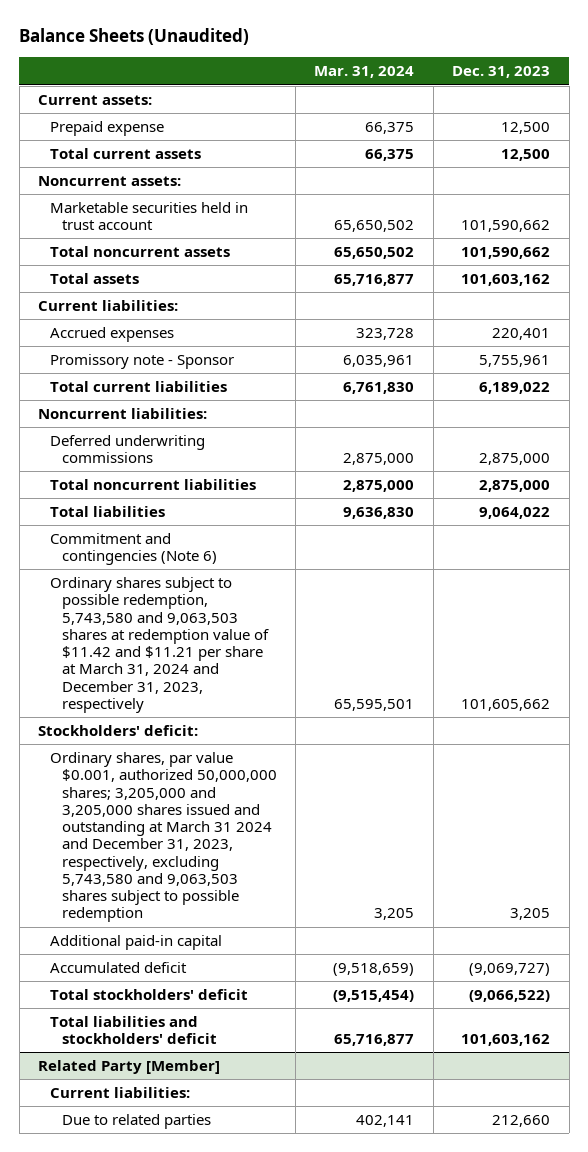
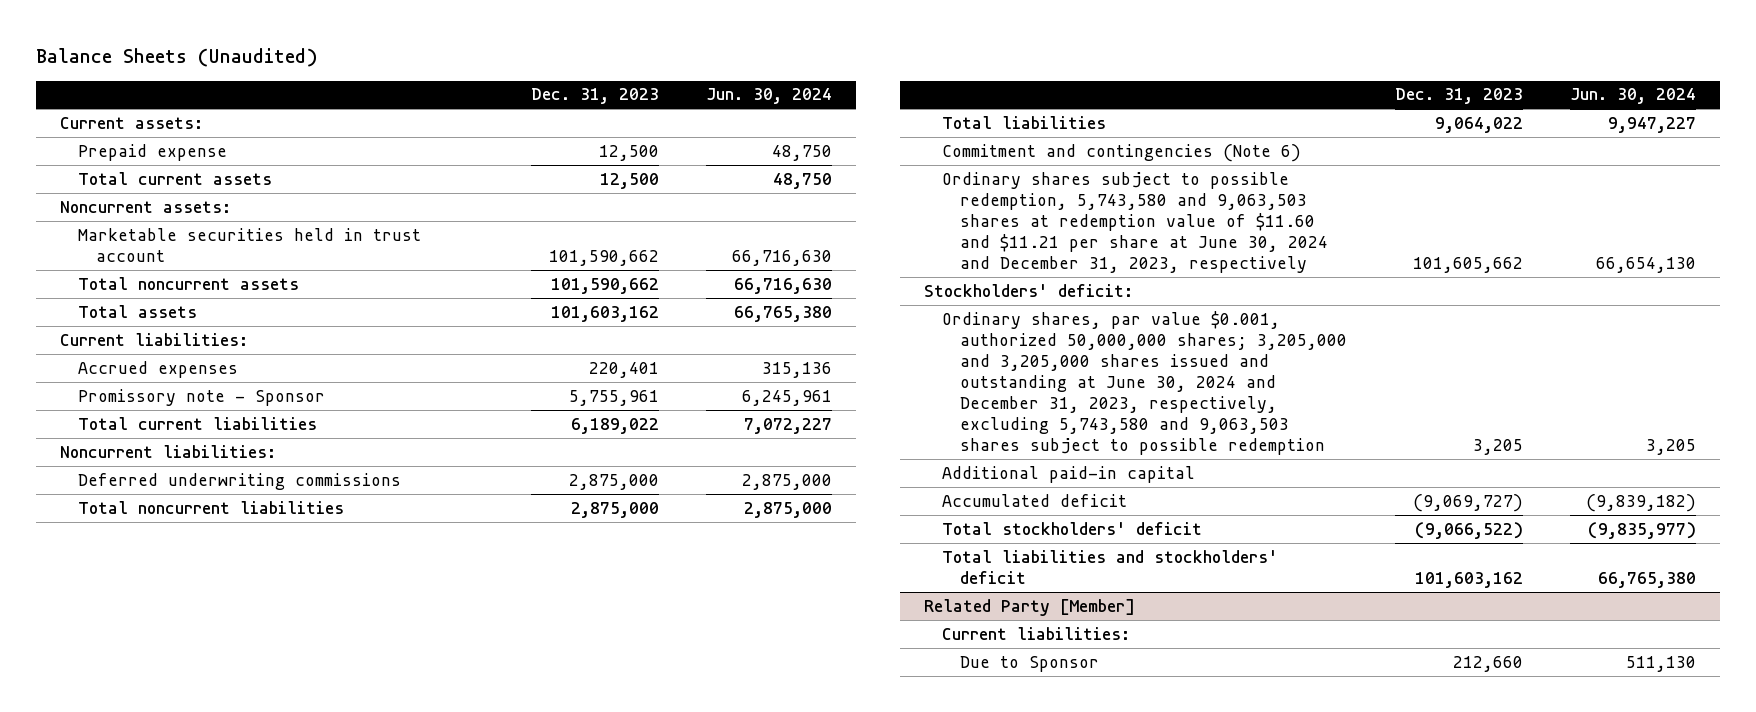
[314,66,415,79] Mar. 31, 2024 -> none
none -> [706,88,833,105] Jun. 30, 2024
[49,576,269,713] Ordinary shares subject to possible redemption, 5,743,580 and 9,063,503 shares at redemption value of $11.42 and $11.21 per share at March 31, 2024 and December 31, 2023, respectively -> [941,171,1328,274] Ordinary shares subject to possible redemption, 5,743,580 and 9,063,503 shares at redemption value of $11.60 and $11.21 per share at June 30, 2024 and December 31, 2023, respectively
[49,751,277,923] Ordinary shares, par value $0.001, authorized 50,000,000 shares; 3,205,000 and 3,205,000 shares issued and outstanding at March 31 2024 and December 31, 2023, respectively, excluding 5,743,580 and 9,063,503 shares subject to possible redemption -> [941,310,1347,456] Ordinary shares, par value $0.001, authorized 50,000,000 shares; 3,205,000 and 3,205,000 shares issued and outstanding at June 30, 2024 and December 31, 2023, respectively, excluding 5,743,580 and 9,063,503 shares subject to possible redemption
[61,1113,211,1129] Due to related parties -> [959,655,1099,672] Due to Sponsor

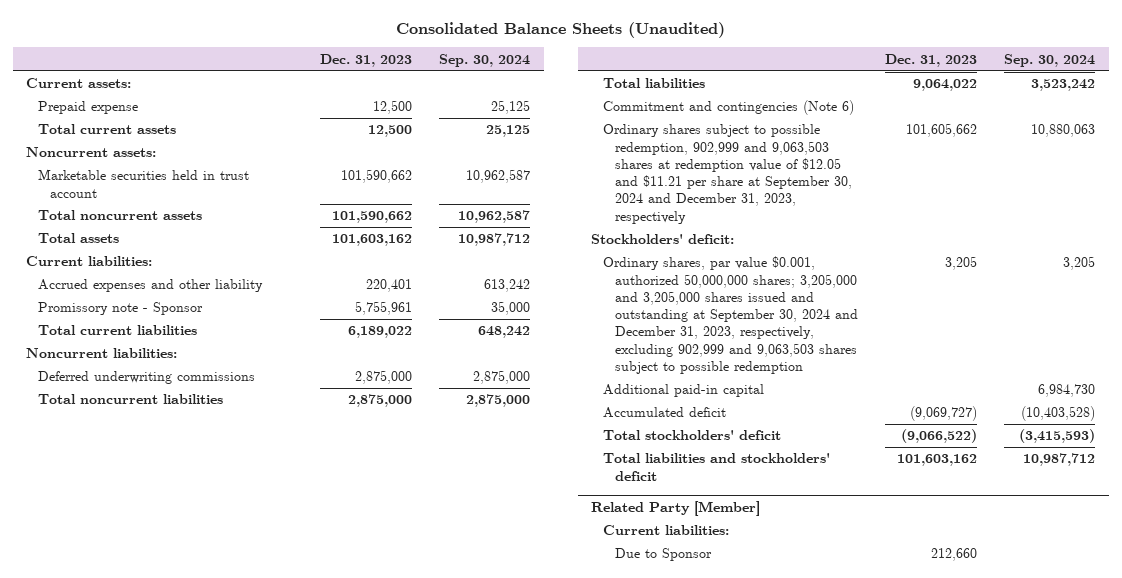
[36,48,319,68] Balance Sheets (Unaudited) -> [395,21,725,38] Consolidated Balance Sheets (Unaudited)
[706,88,833,105] Jun. 30, 2024 -> none
none -> [439,53,531,67] Sep. 30, 2024
[78,360,239,378] Accrued expenses -> [38,279,264,293] Accrued expenses and other liability
[941,171,1328,274] Ordinary shares subject to possible redemption, 5,743,580 and 9,063,503 shares at redemption value of $11.60 and $11.21 per share at June 30, 2024 and December 31, 2023, respectively -> [603,124,853,224] Ordinary shares subject to possible redemption, 902,999 and 9,063,503 shares at redemption value of $12.05 and $11.21 per share at September 30, 2024 and December 31, 2023, respectively
[941,310,1347,456] Ordinary shares, par value $0.001, authorized 50,000,000 shares; 3,205,000 and 3,205,000 shares issued and outstanding at June 30, 2024 and December 31, 2023, respectively, excluding 5,743,580 and 9,063,503 shares subject to possible redemption -> [603,256,859,375] Ordinary shares, par value $0.001, authorized 50,000,000 shares; 3,205,000 and 3,205,000 shares issued and outstanding at September 30, 2024 and December 31, 2023, respectively, excluding 902,999 and 9,063,503 shares subject to possible redemption

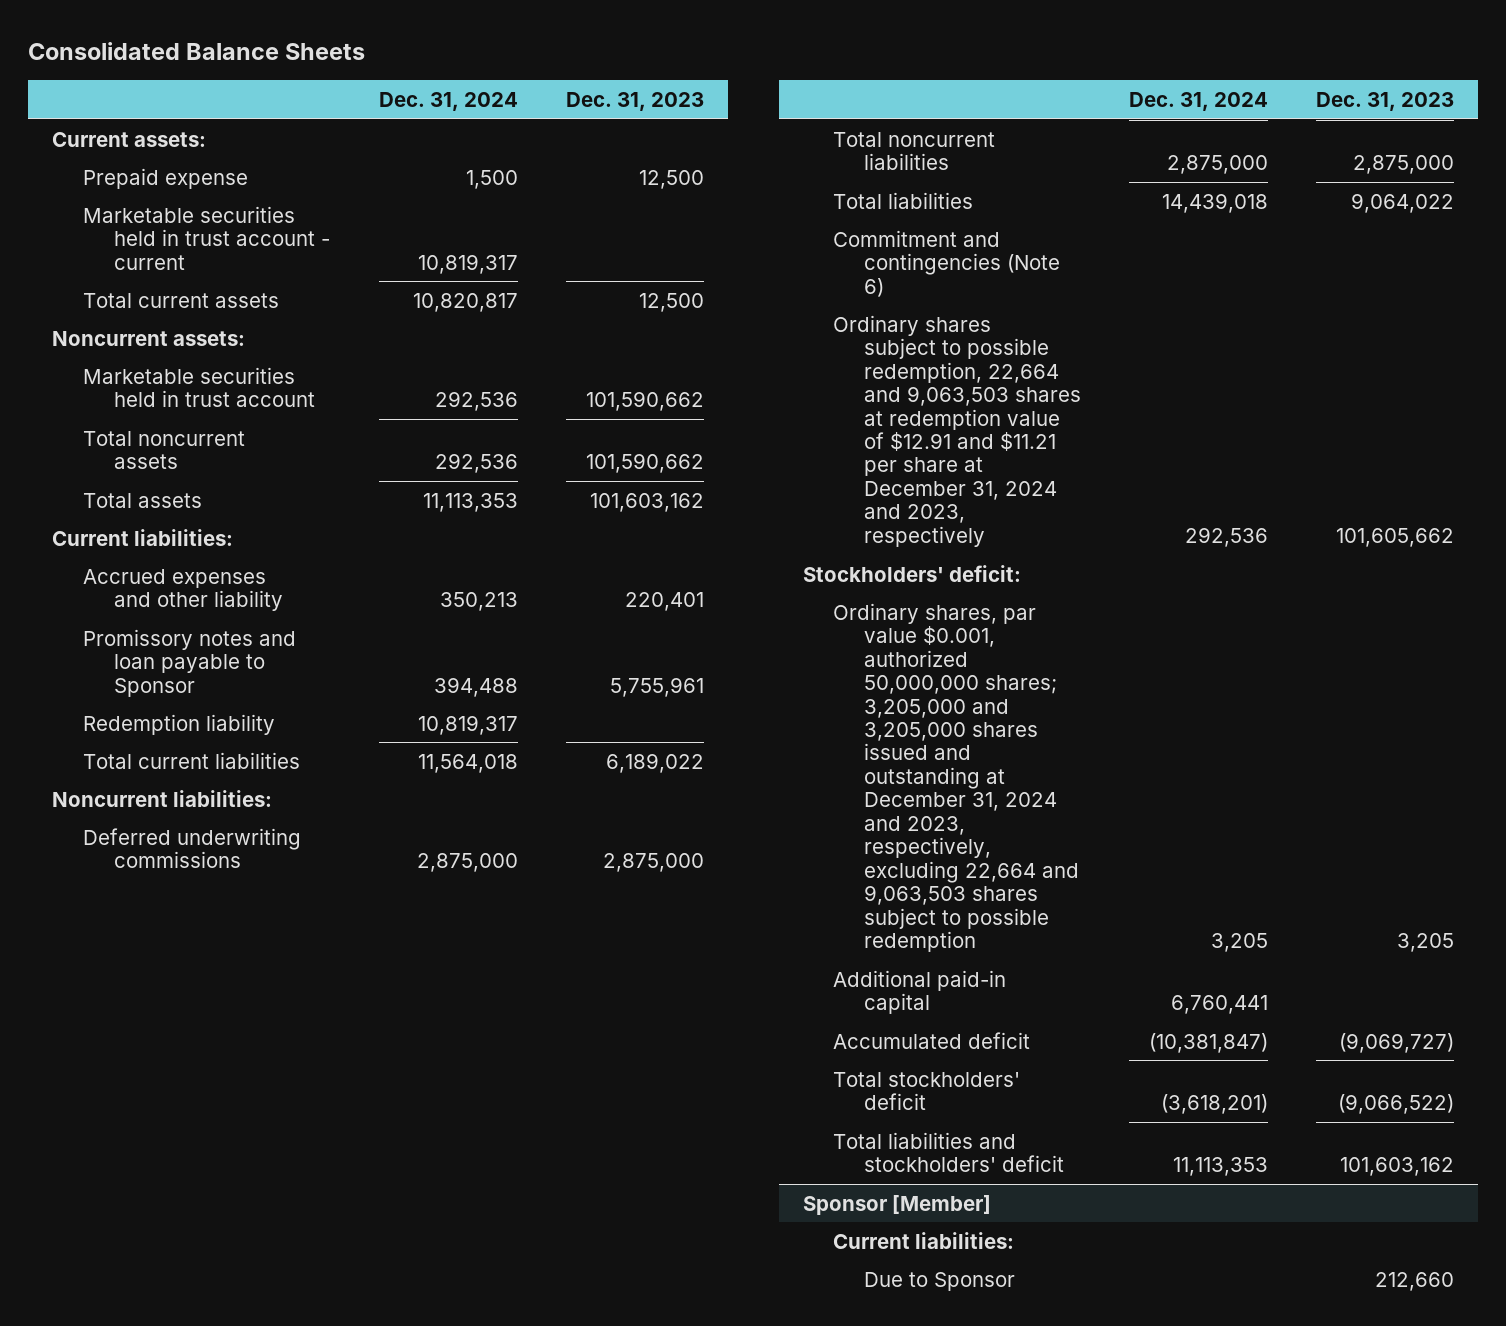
[395,21,725,38] Consolidated Balance Sheets (Unaudited) -> [28,42,366,61] Consolidated Balance Sheets
[439,53,531,67] Sep. 30, 2024 -> none
none -> [378,92,518,112] Dec. 31, 2024
none -> [82,205,330,270] Marketable securities held in trust account - current
[38,302,204,316] Promissory note - Sponsor -> [82,628,296,697] Promissory notes and loan payable to Sponsor
none -> [82,713,275,735] Redemption liability
[603,124,853,224] Ordinary shares subject to possible redemption, 902,999 and 9,063,503 shares at redemption value of $12.05 and $11.21 per share at September 30, 2024 and December 31, 2023, respectively -> [833,314,1081,547] Ordinary shares subject to possible redemption, 22,664 and 9,063,503 shares at redemption value of $12.91 and $11.21 per share at December 31, 2024 and 2023, respectively
[603,256,859,375] Ordinary shares, par value $0.001, authorized 50,000,000 shares; 3,205,000 and 3,205,000 shares issued and outstanding at September 30, 2024 and December 31, 2023, respectively, excluding 902,999 and 9,063,503 shares subject to possible redemption -> [833,602,1079,953] Ordinary shares, par value $0.001, authorized 50,000,000 shares; 3,205,000 and 3,205,000 shares issued and outstanding at December 31, 2024 and 2023, respectively, excluding 22,664 and 9,063,503 shares subject to possible redemption
[591,500,761,516] Related Party [Member] -> none
none -> [802,1194,991,1215] Sponsor [Member]

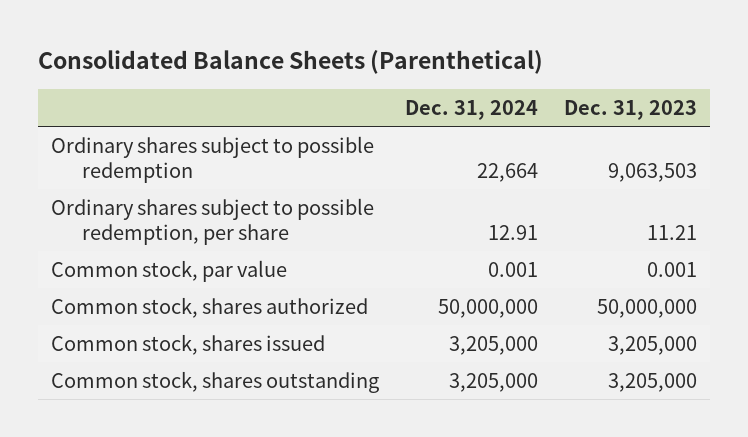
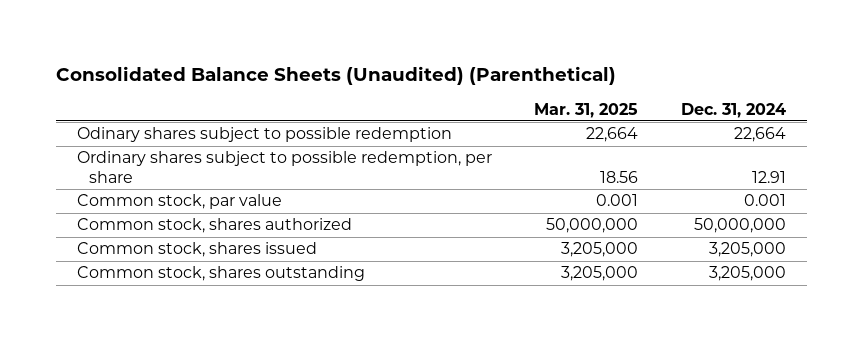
[37,50,543,75] Consolidated Balance Sheets (Parenthetical) -> [55,65,616,85] Consolidated Balance Sheets (Unaudited) (Parenthetical)
[563,100,697,121] Dec. 31, 2023 -> none
none -> [534,102,639,118] Mar. 31, 2025
[50,135,374,184] Ordinary shares subject to possible redemption -> [76,127,452,143] Odinary shares subject to possible redemption

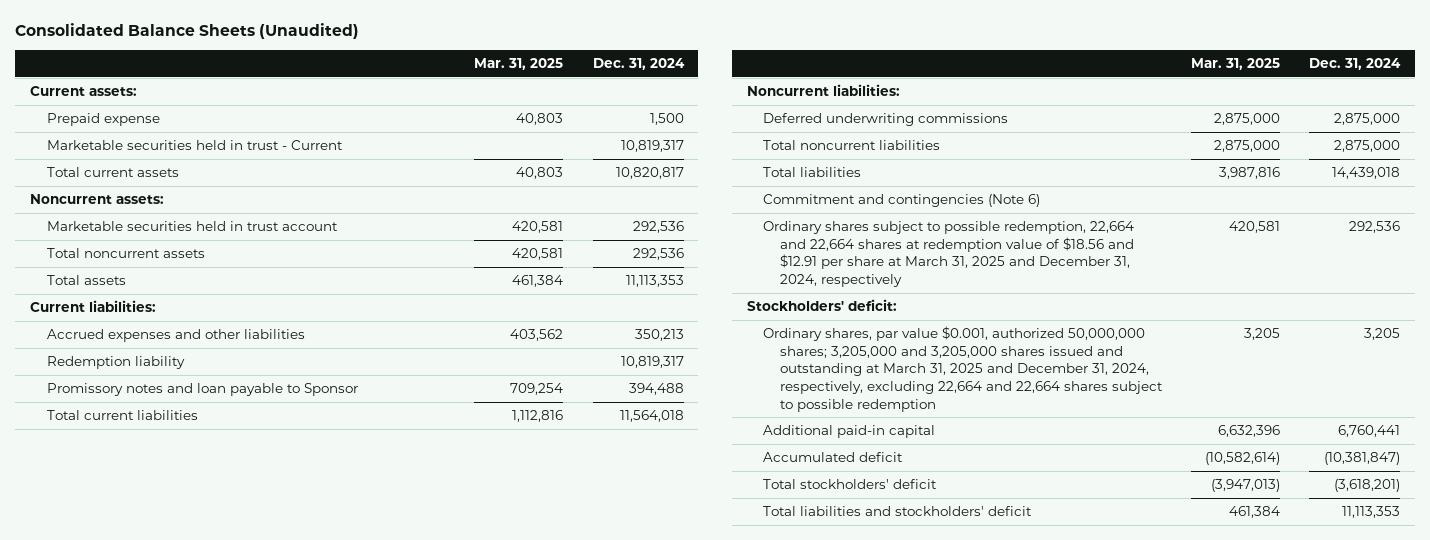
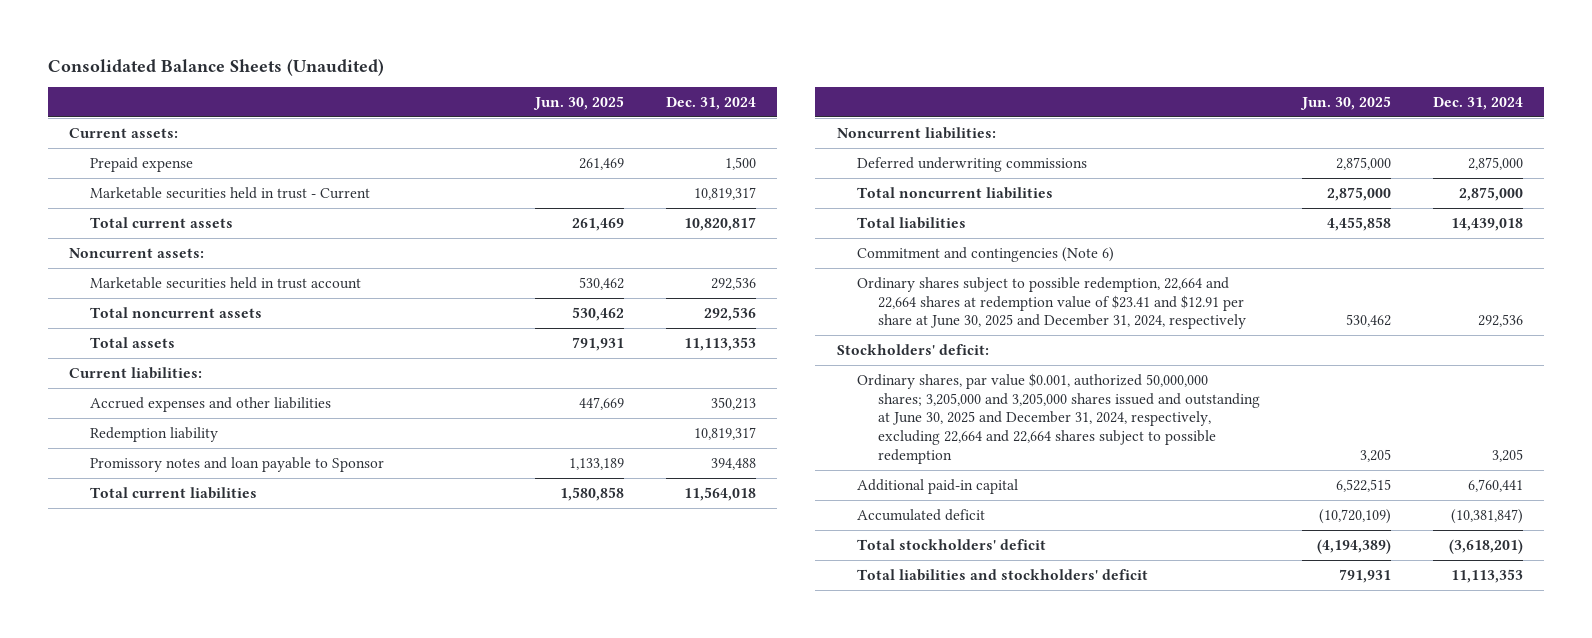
[474,58,564,71] Mar. 31, 2025 -> none
none -> [532,96,624,111] Jun. 30, 2025
[763,221,1135,287] Ordinary shares subject to possible redemption, 22,664 and 22,664 shares at redemption value of $18.56 and $12.91 per share at March 31, 2025 and December 31, 2024, respectively -> [857,276,1247,330] Ordinary shares subject to possible redemption, 22,664 and 22,664 shares at redemption value of $23.41 and $12.91 per share at June 30, 2025 and December 31, 2024, respectively
[763,326,1163,412] Ordinary shares, par value $0.001, authorized 50,000,000 shares; 3,205,000 and 3,205,000 shares issued and outstanding at March 31, 2025 and December 31, 2024, respectively, excluding 22,664 and 22,664 shares subject to possible redemption -> [857,372,1261,465] Ordinary shares, par value $0.001, authorized 50,000,000 shares; 3,205,000 and 3,205,000 shares issued and outstanding at June 30, 2025 and December 31, 2024, respectively, excluding 22,664 and 22,664 shares subject to possible redemption

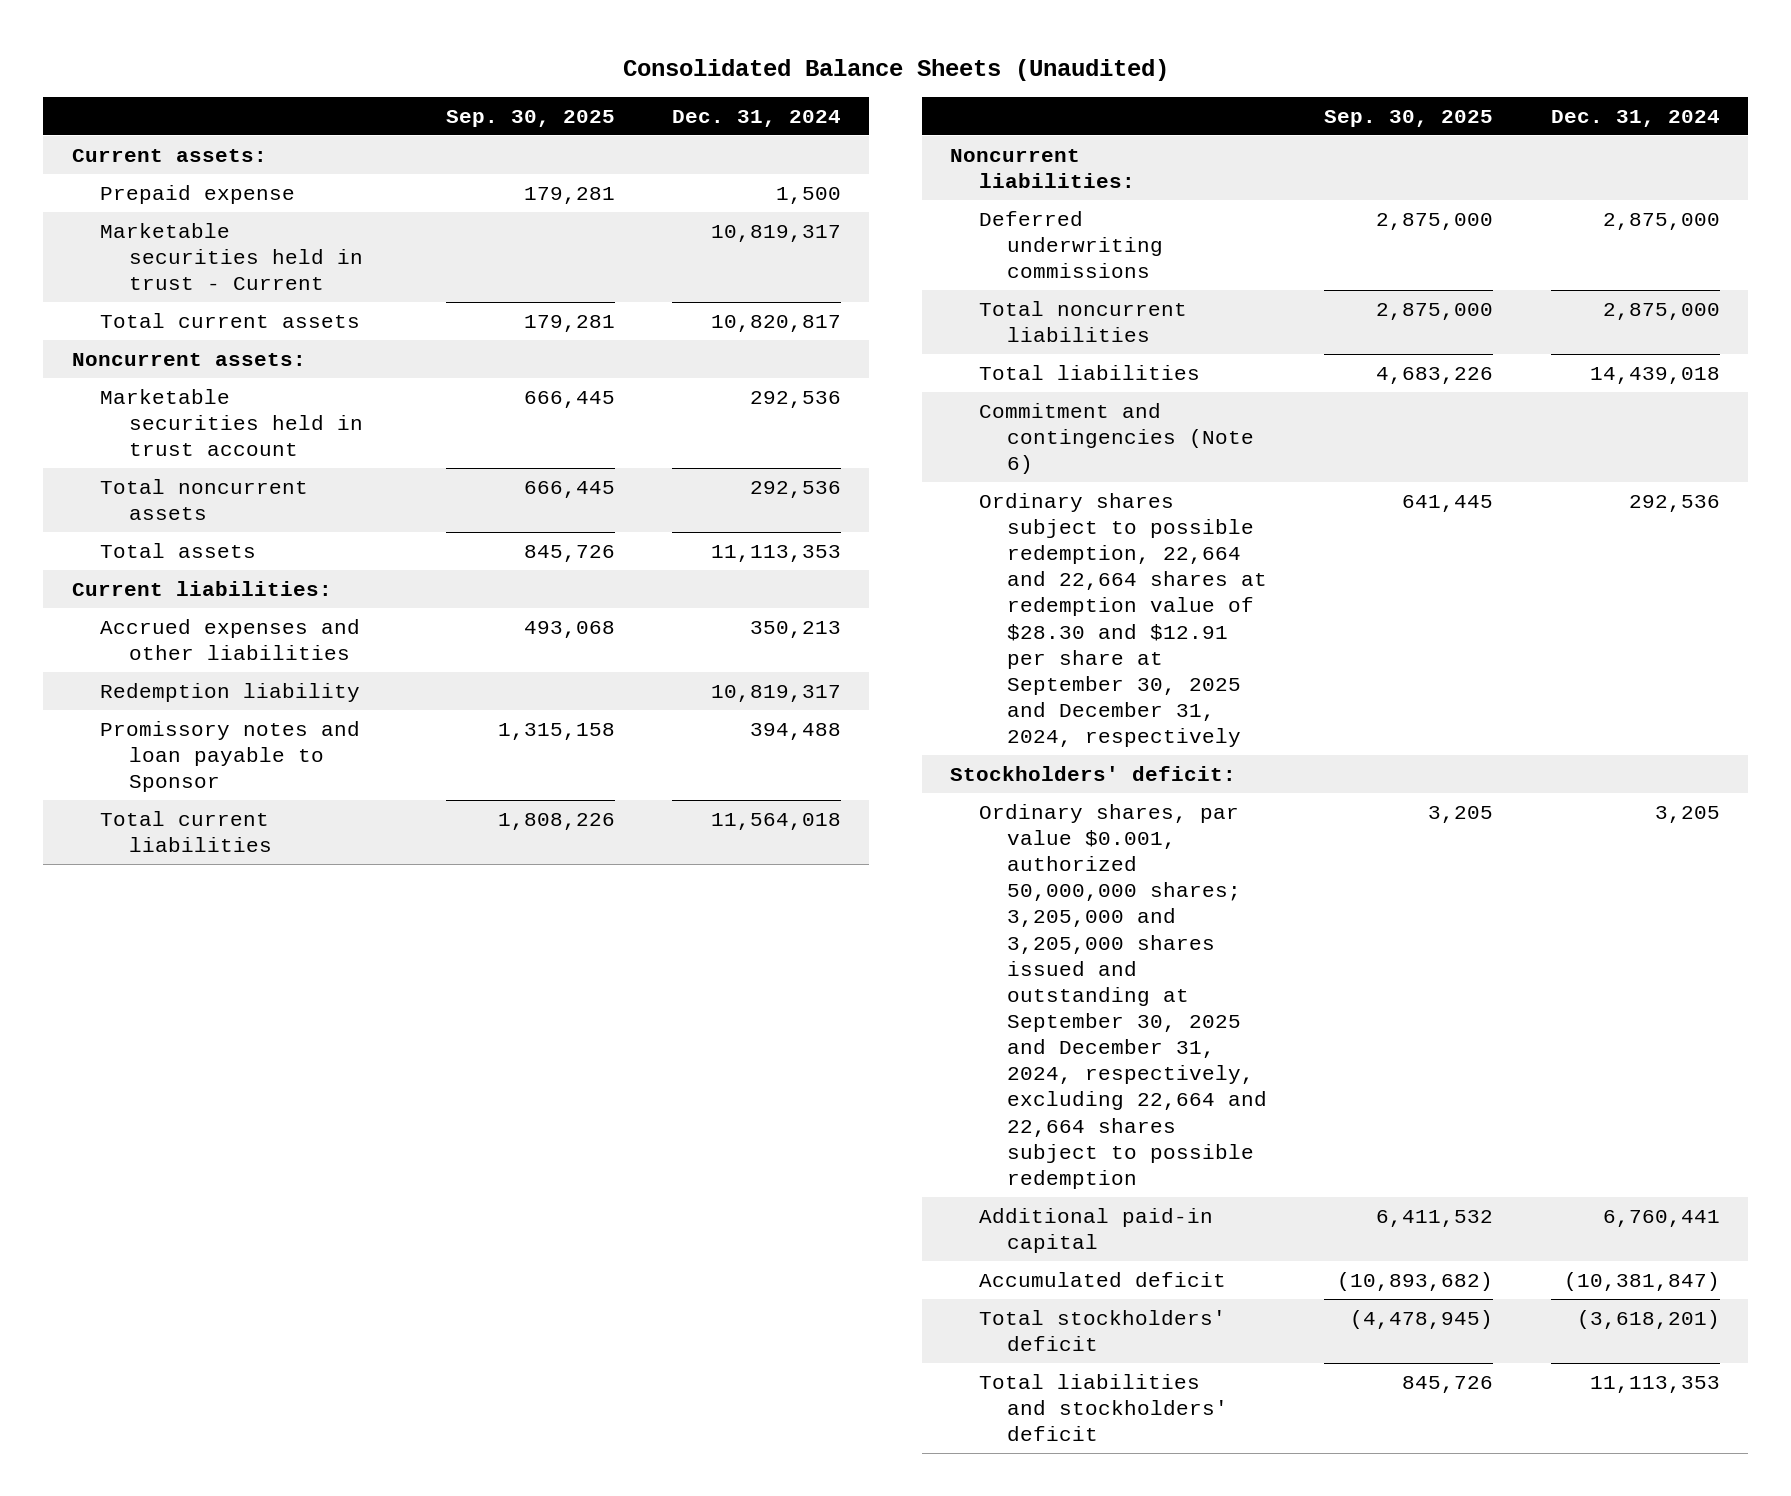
[532,96,624,111] Jun. 30, 2025 -> none
none -> [445,109,615,127] Sep. 30, 2025
[857,276,1247,330] Ordinary shares subject to possible redemption, 22,664 and 22,664 shares at redemption value of $23.41 and $12.91 per share at June 30, 2025 and December 31, 2024, respectively -> [978,492,1268,748] Ordinary shares subject to possible redemption, 22,664 and 22,664 shares at redemption value of $28.30 and $12.91 per share at September 30, 2025 and December 31, 2024, respectively
[857,372,1261,465] Ordinary shares, par value $0.001, authorized 50,000,000 shares; 3,205,000 and 3,205,000 shares issued and outstanding at June 30, 2025 and December 31, 2024, respectively, excluding 22,664 and 22,664 shares subject to possible redemption -> [978,803,1268,1189] Ordinary shares, par value $0.001, authorized 50,000,000 shares; 3,205,000 and 3,205,000 shares issued and outstanding at September 30, 2025 and December 31, 2024, respectively, excluding 22,664 and 22,664 shares subject to possible redemption

